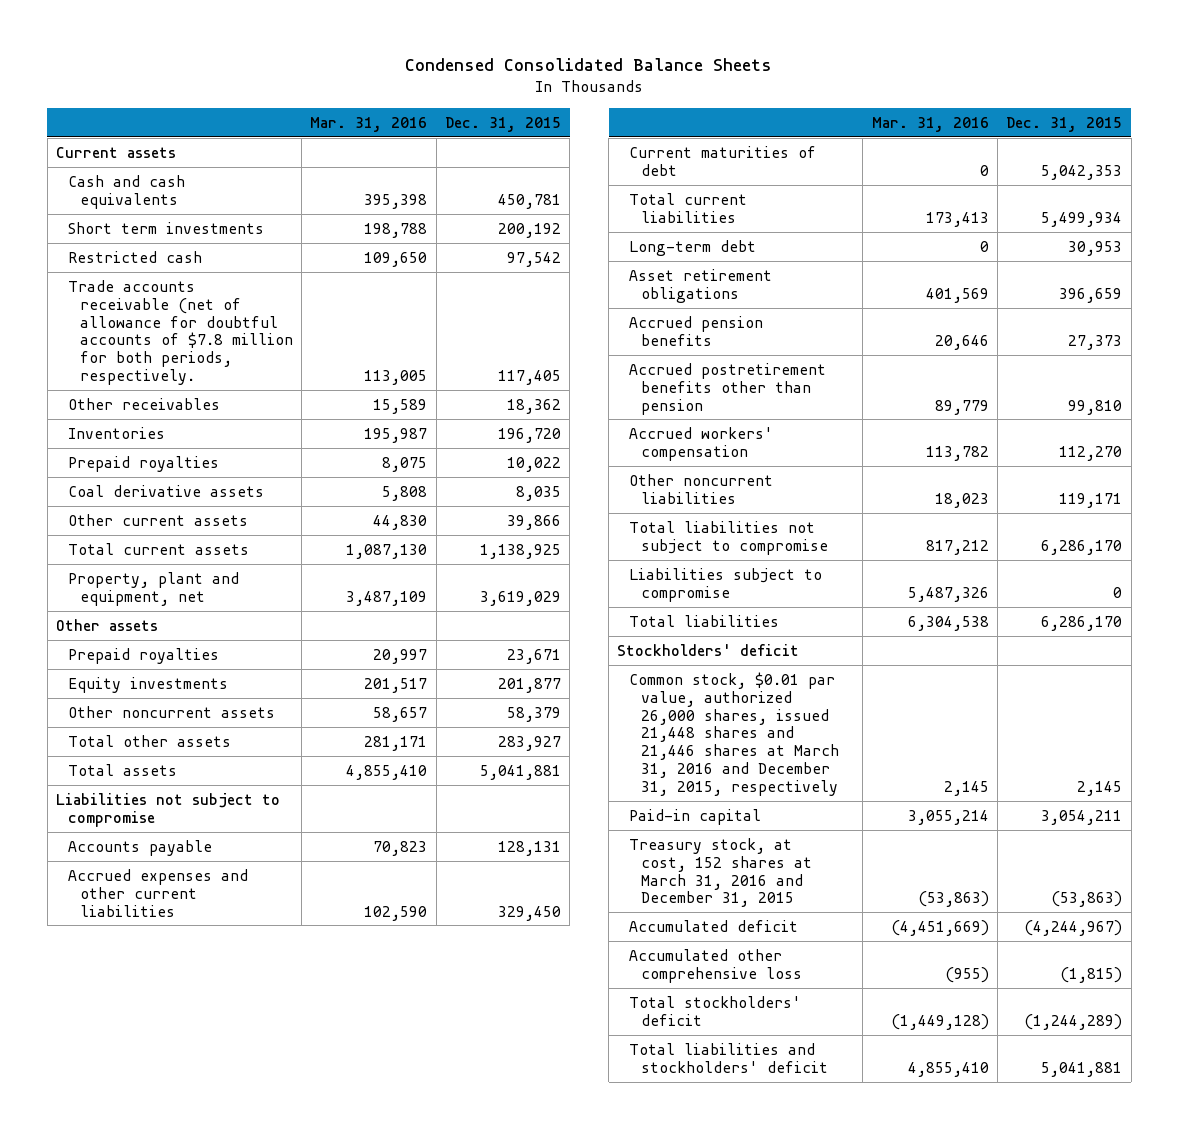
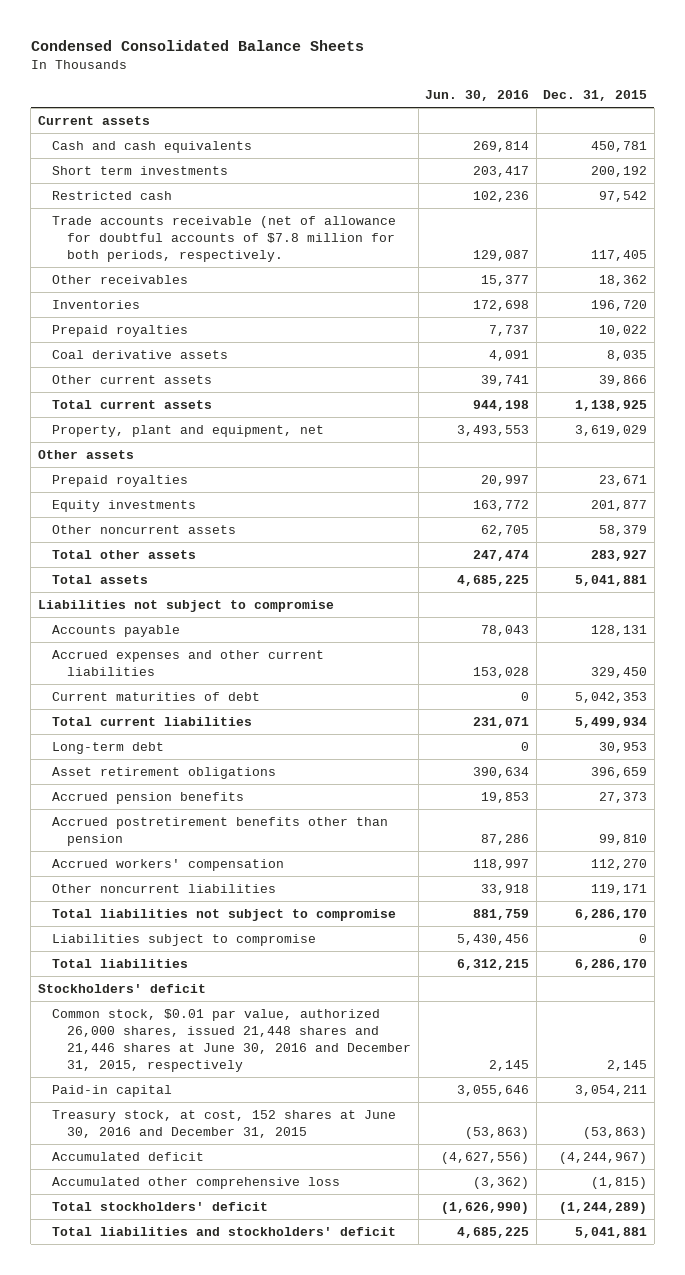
[310,116,428,132] Mar. 31, 2016 -> none
none -> [425,89,530,101] Jun. 30, 2016
[629,671,840,797] Common stock, $0.01 par value, authorized 26,000 shares, issued 21,448 shares and 21,446 shares at March 31, 2016 and December 31, 2015, respectively -> [52,1008,412,1072] Common stock, $0.01 par value, authorized 26,000 shares, issued 21,448 shares and 21,446 shares at June 30, 2016 and December 31, 2015, respectively
[629,837,813,908] Treasury stock, at cost, 152 shares at March 31, 2016 and December 31, 2015 -> [52,1109,397,1138] Treasury stock, at cost, 152 shares at June 30, 2016 and December 31, 2015

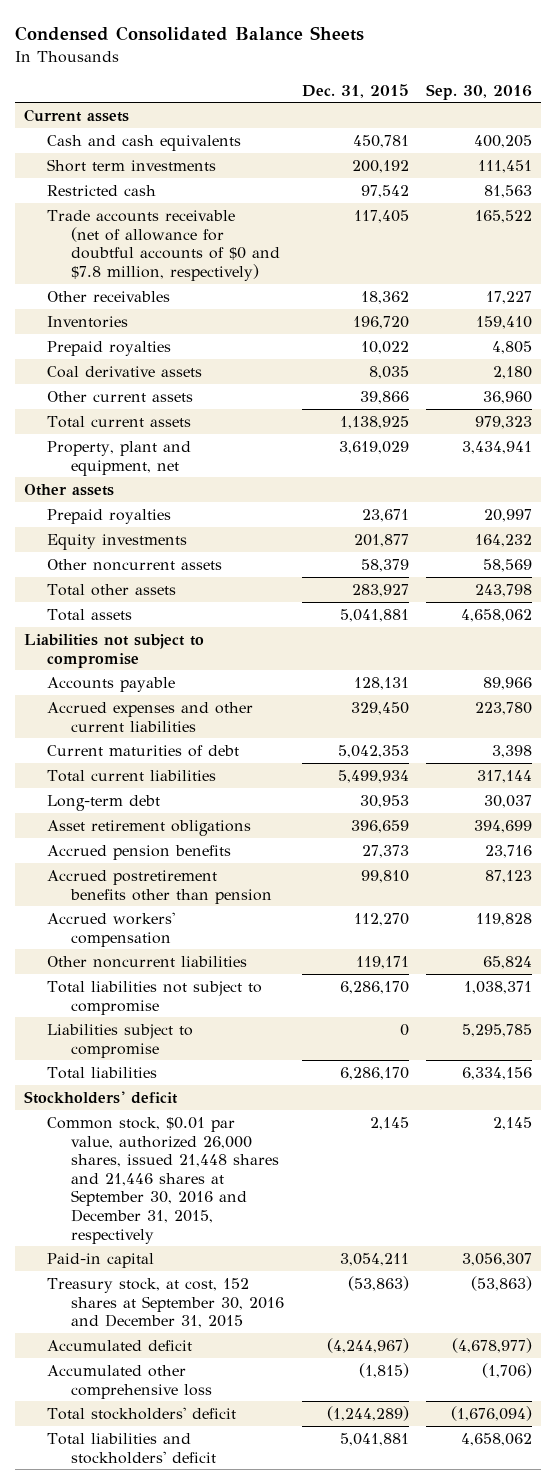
[425,89,530,101] Jun. 30, 2016 -> none
none -> [426,83,533,100] Sep. 30, 2016
[52,215,397,262] Trade accounts receivable (net of allowance for doubtful accounts of $7.8 million for both periods, respectively. -> [47,209,280,281] Trade accounts receivable (net of allowance for doubtful accounts of $0 and $7.8 million, respectively)
[52,1008,412,1072] Common stock, $0.01 par value, authorized 26,000 shares, issued 21,448 shares and 21,446 shares at June 30, 2016 and December 31, 2015, respectively -> [47,1116,279,1244] Common stock, $0.01 par value, authorized 26,000 shares, issued 21,448 shares and 21,446 shares at September 30, 2016 and December 31, 2015, respectively
[52,1109,397,1138] Treasury stock, at cost, 152 shares at June 30, 2016 and December 31, 2015 -> [47,1277,284,1329] Treasury stock, at cost, 152 shares at September 30, 2016 and December 31, 2015

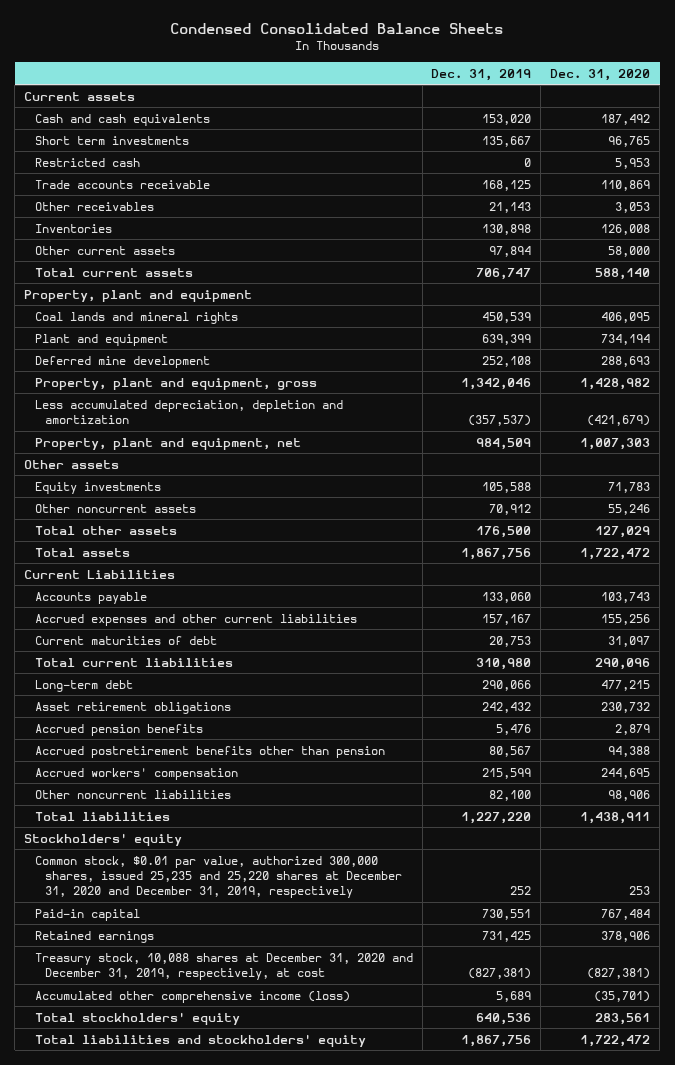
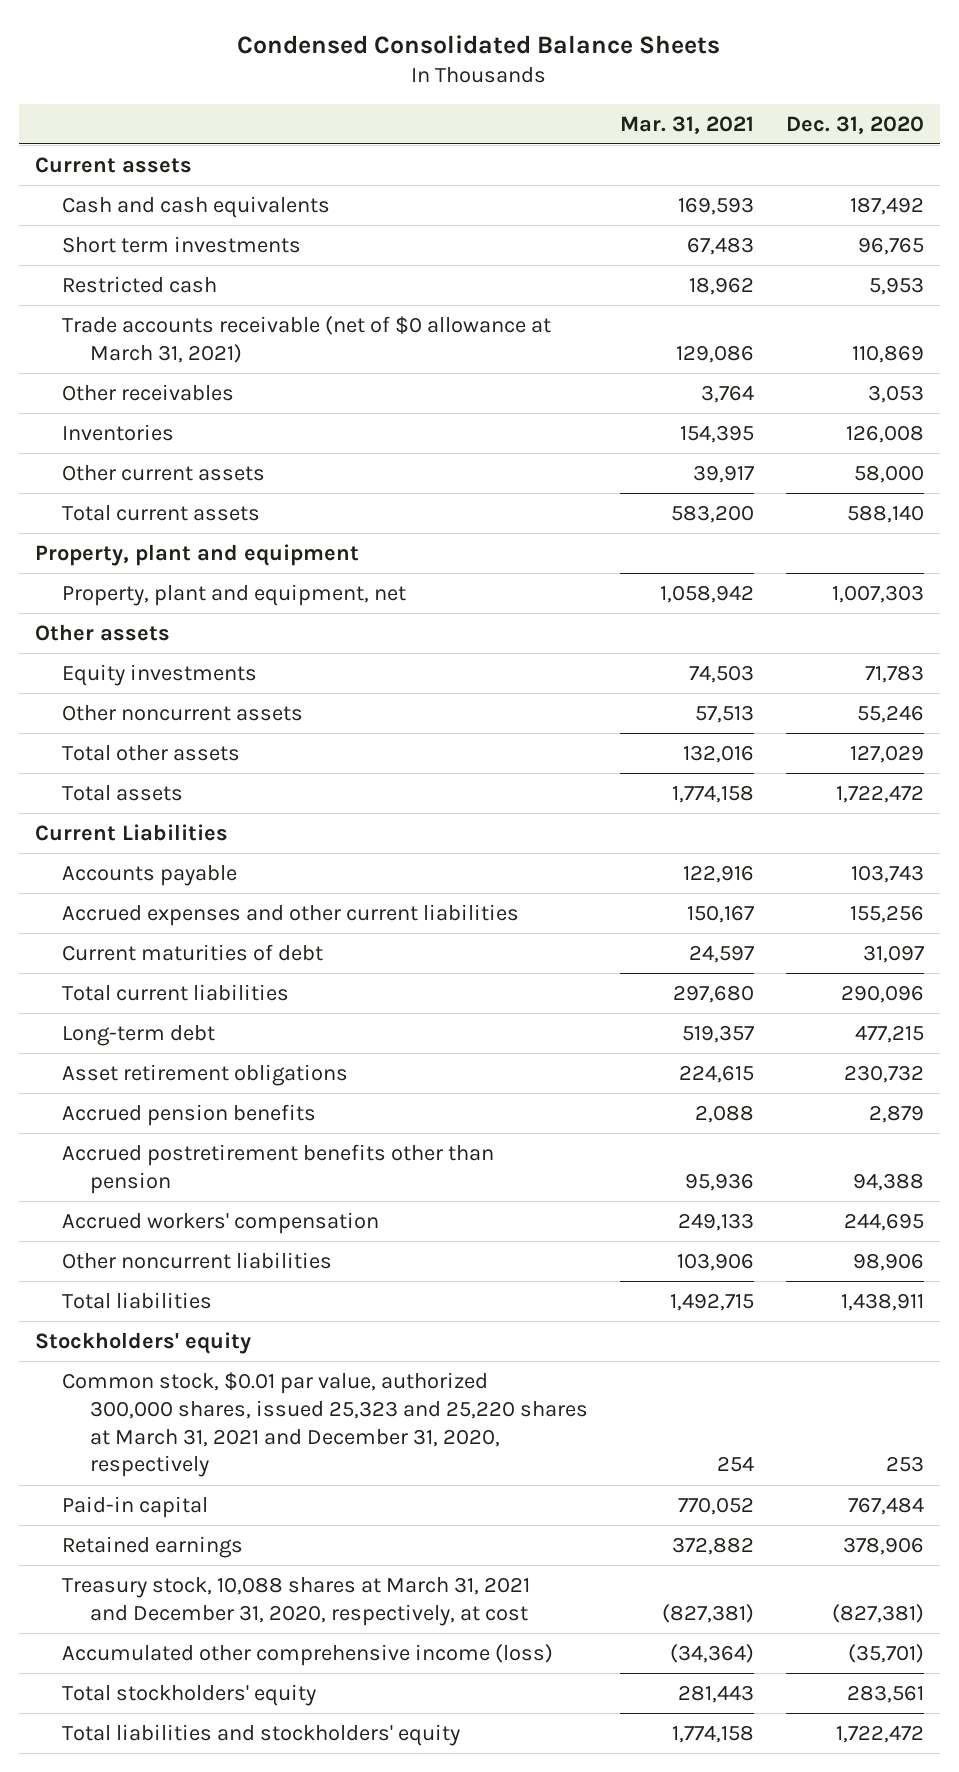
[431,68,532,81] Dec. 31, 2019 -> none
none -> [620,115,755,134] Mar. 31, 2021
[34,179,210,189] Trade accounts receivable -> [62,315,552,363] Trade accounts receivable (net of $0 allowance at March 31, 2021)
[34,311,238,324] Coal lands and mineral rights -> none
[34,333,168,346] Plant and equipment -> none
[34,355,210,368] Deferred mine development -> none
[34,377,317,390] Property, plant and equipment, gross -> none
[34,399,343,425] Less accumulated depreciation, depletion and amortization -> none
[34,855,403,899] Common stock, $0.01 par value, authorized 300,000 shares, issued 25,235 and 25,220 shares at December 31, 2020 and December 31, 2019, respectively -> [62,1371,589,1478] Common stock, $0.01 par value, authorized 300,000 shares, issued 25,323 and 25,220 shares at March 31, 2021 and December 31, 2020, respectively
[34,952,413,981] Treasury stock, 10,088 shares at December 31, 2020 and December 31, 2019, respectively, at cost -> [62,1576,531,1626] Treasury stock, 10,088 shares at March 31, 2021 and December 31, 2020, respectively, at cost

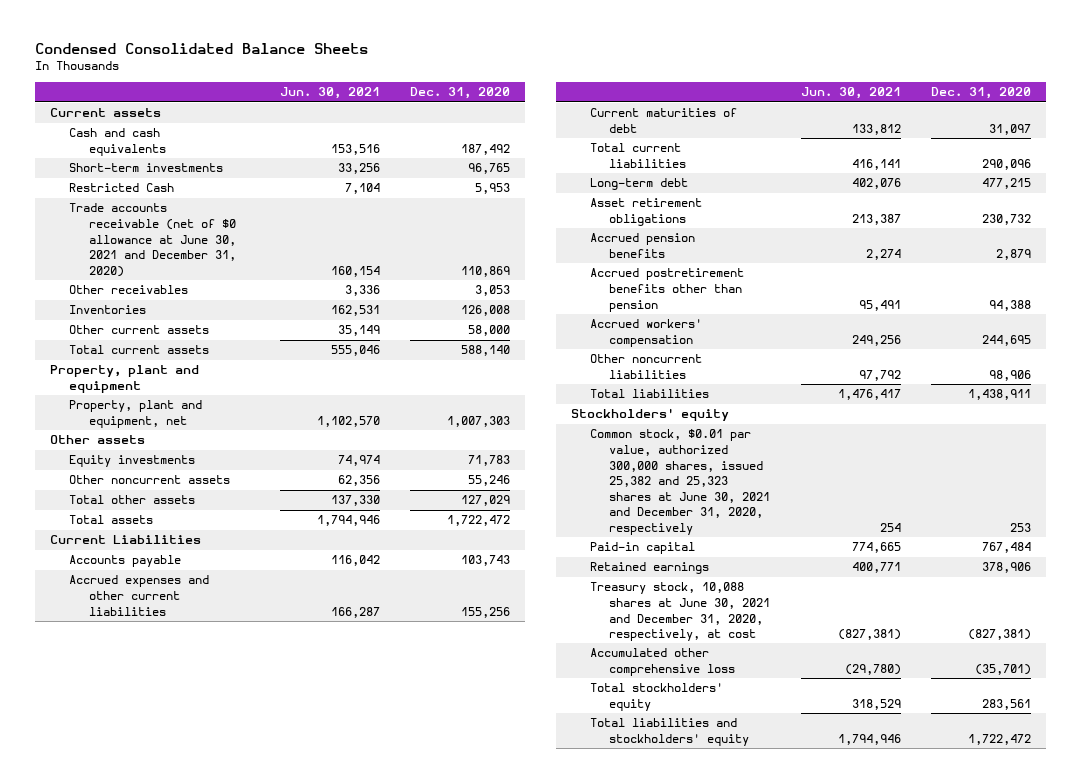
[620,115,755,134] Mar. 31, 2021 -> none
none -> [279,87,380,100] Jun. 30, 2021
[62,235,302,253] Short term investments -> [69,163,224,173] Short-term investments
[62,275,218,293] Restricted cash -> [69,183,175,193] Restricted Cash
[62,315,552,363] Trade accounts receivable (net of $0 allowance at March 31, 2021) -> [69,203,236,277] Trade accounts receivable (net of $0 allowance at June 30, 2021 and December 31, 2020)
[62,1371,589,1478] Common stock, $0.01 par value, authorized 300,000 shares, issued 25,323 and 25,220 shares at March 31, 2021 and December 31, 2020, respectively -> [590,429,771,535] Common stock, $0.01 par value, authorized 300,000 shares, issued 25,382 and 25,323 shares at June 30, 2021 and December 31, 2020, respectively
[62,1576,531,1626] Treasury stock, 10,088 shares at March 31, 2021 and December 31, 2020, respectively, at cost -> [590,582,771,642] Treasury stock, 10,088 shares at June 30, 2021 and December 31, 2020, respectively, at cost
[62,1643,554,1666] Accumulated other comprehensive income (loss) -> [590,648,736,676] Accumulated other comprehensive loss

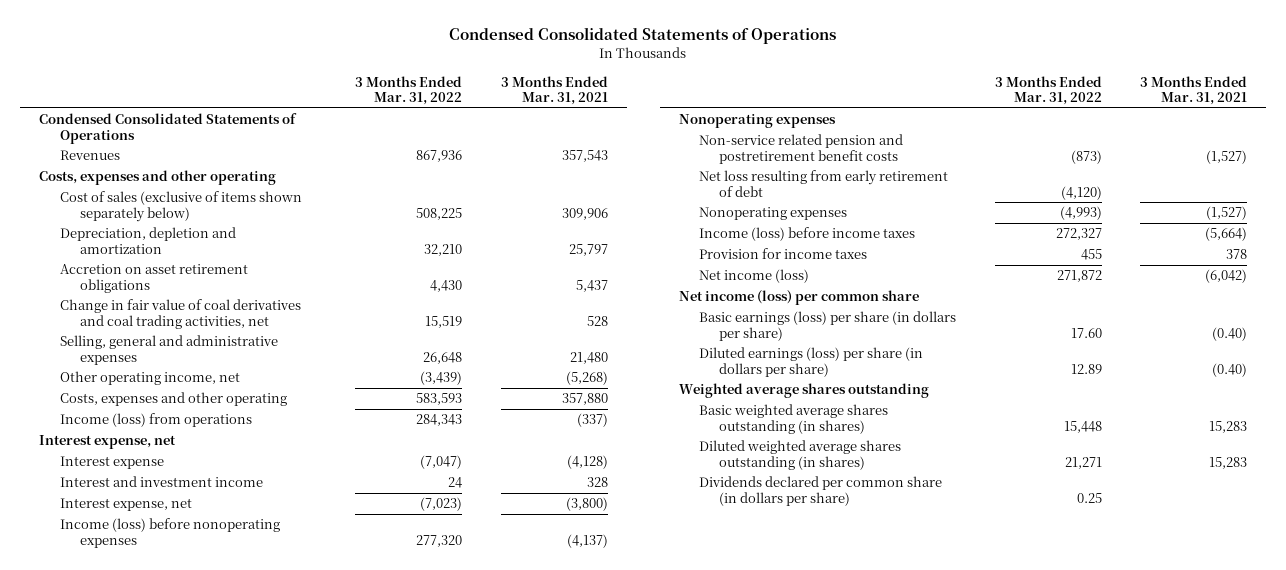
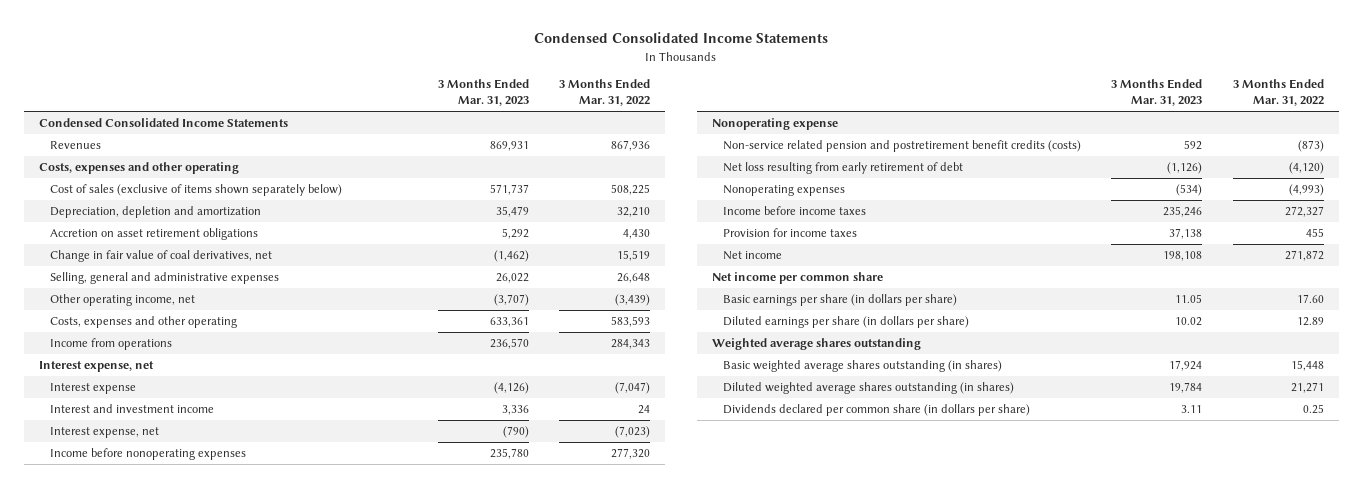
[449,27,837,45] Condensed Consolidated Statements of Operations -> [534,32,829,44] Condensed Consolidated Income Statements
[500,75,608,105] 3 Months Ended Mar. 31, 2021 -> none
none -> [437,79,529,107] 3 Months Ended Mar. 31, 2023
[39,113,298,144] Condensed Consolidated Statements of Operations -> [38,117,288,127] Condensed Consolidated Income Statements
[59,299,301,329] Change in fair value of coal derivatives and coal trading activities, net -> [49,249,272,262] Change in fair value of coal derivatives, net
[59,413,252,428] Income (loss) from operations -> [49,337,172,350] Income from operations
[59,518,280,548] Income (loss) before nonoperating expenses -> [49,447,246,460] Income before nonoperating expenses
[678,114,836,129] Nonoperating expenses -> [712,117,839,130] Nonoperating expense
[699,134,904,164] Non-service related pension and postretirement benefit costs -> [723,139,1082,152] Non-service related pension and postretirement benefit credits (costs)
[699,227,916,242] Income (loss) before income taxes -> [723,205,867,215] Income before income taxes
[699,269,810,284] Net income (loss) -> [723,250,783,260] Net income
[678,290,919,306] Net income (loss) per common share -> [712,271,884,284] Net income per common share
[699,311,957,341] Basic earnings (loss) per share (in dollars per share) -> [723,293,958,306] Basic earnings per share (in dollars per share)
[699,347,924,377] Diluted earnings (loss) per share (in dollars per share) -> [723,315,970,328] Diluted earnings per share (in dollars per share)

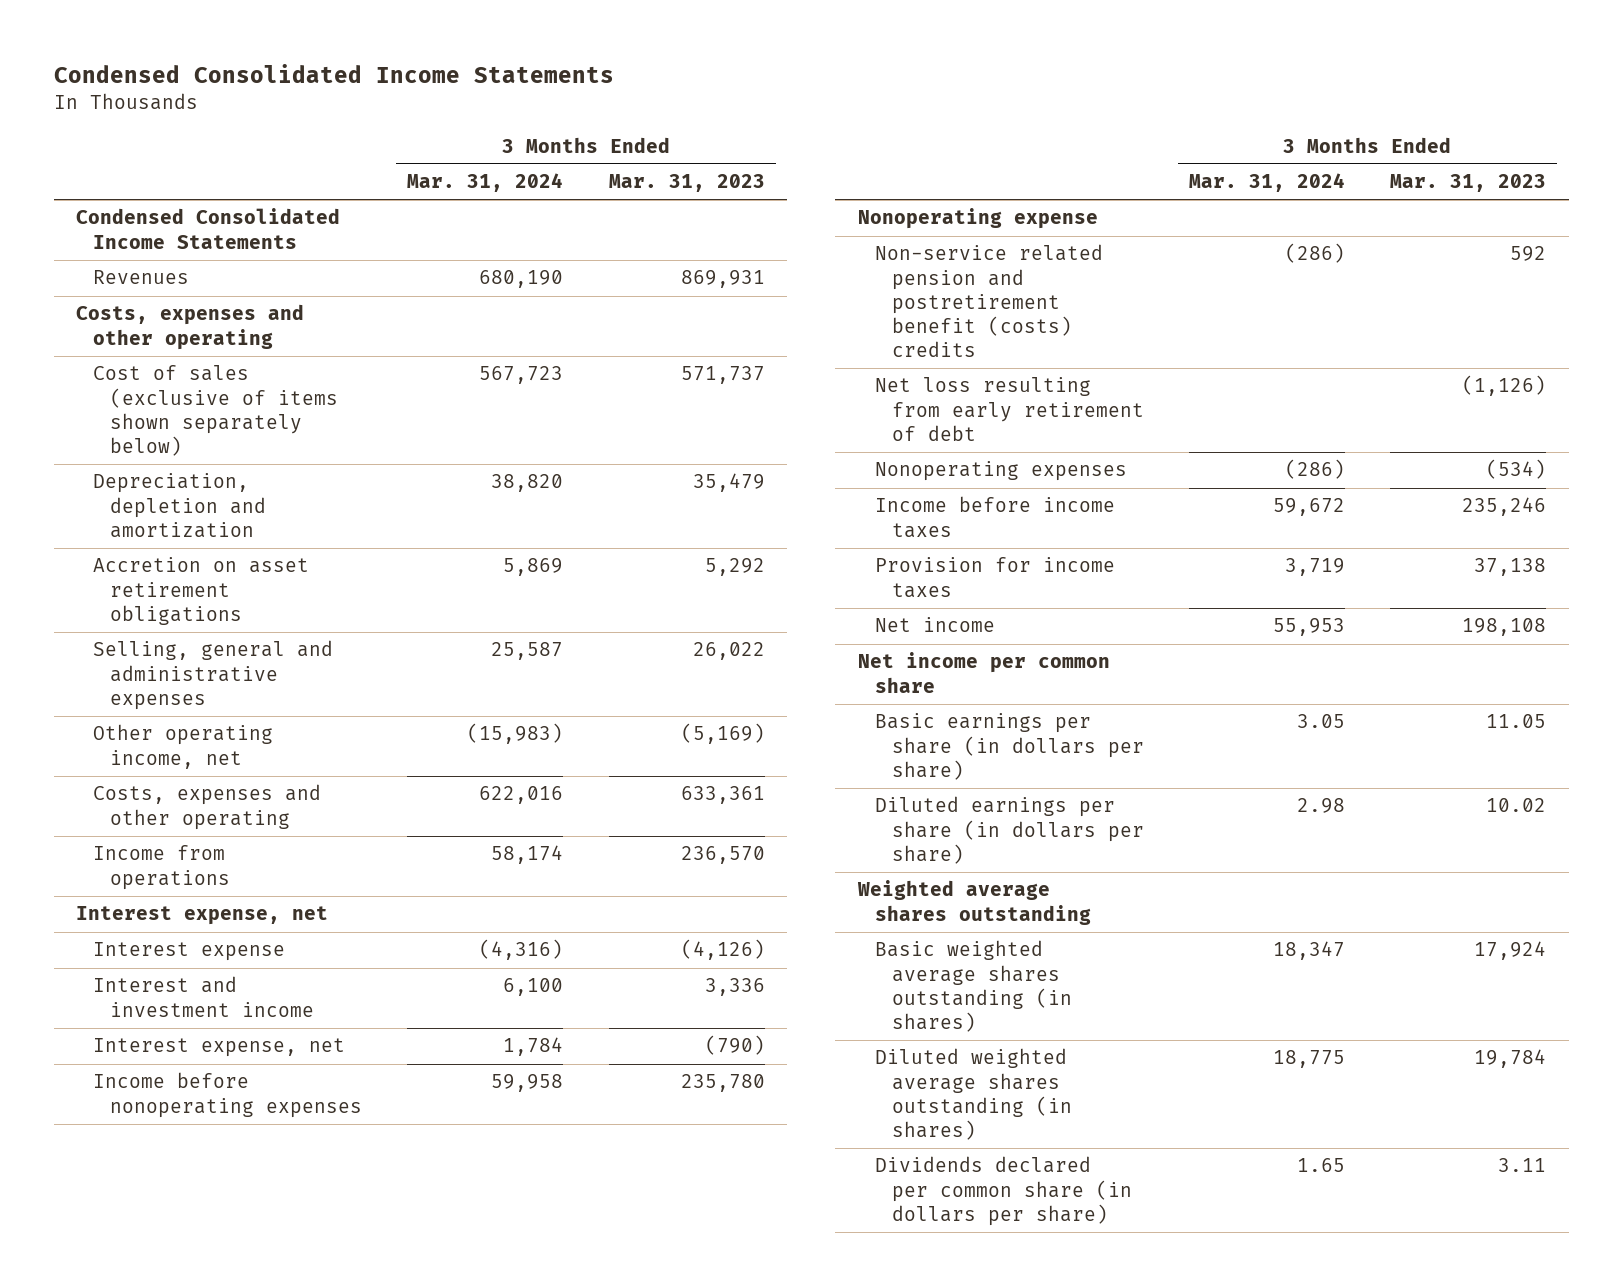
[559,79,651,107] 3 Months Ended Mar. 31, 2022 -> none
none -> [407,173,564,193] Mar. 31, 2024
[49,249,272,262] Change in fair value of coal derivatives, net -> none
[493,293,529,306] (3,707) -> [680,723,765,745] (5,169)
[723,139,1082,152] Non-service related pension and postretirement benefit credits (costs) -> [874,244,1103,358] Non-service related pension and postretirement benefit (costs) credits

